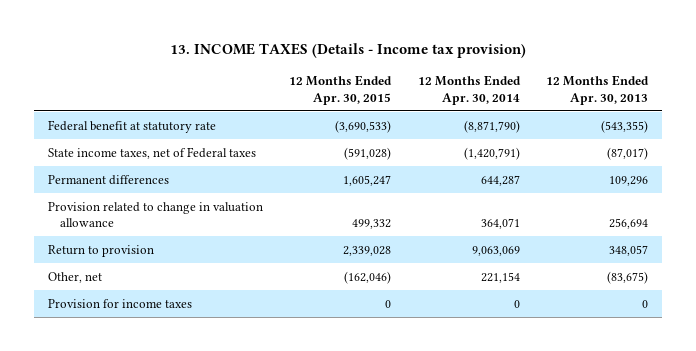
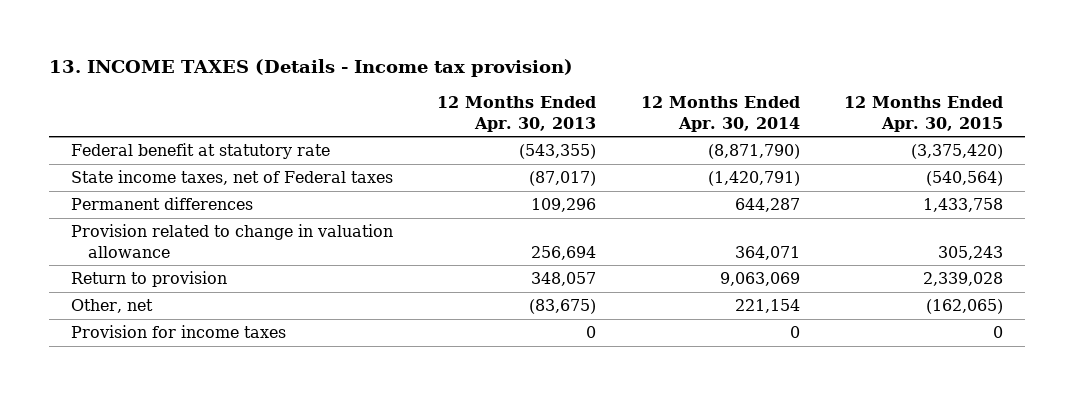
[335,119,392,133] (3,690,533) -> [911,144,1004,160] (3,375,420)
[344,146,392,160] (591,028) -> [926,171,1004,187] (540,564)
[343,174,392,186] 1,605,247 -> [923,198,1004,213] 1,433,758
[352,219,392,230] 499,332 -> [938,245,1004,260] 305,243
[344,270,392,284] (162,046) -> [926,299,1004,315] (162,065)

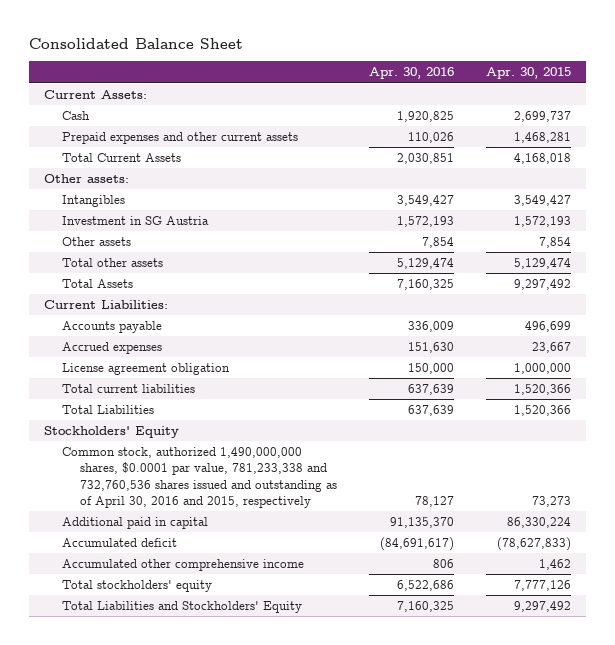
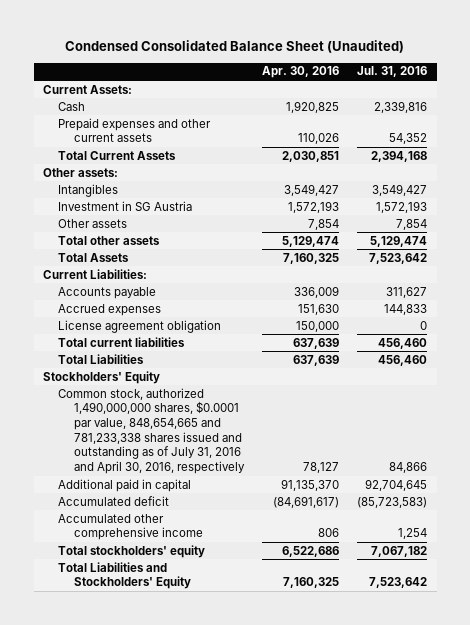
[28,37,243,49] Consolidated Balance Sheet -> [65,40,405,54] Condensed Consolidated Balance Sheet (Unaudited)
[485,67,571,80] Apr. 30, 2015 -> none
none -> [357,66,428,78] Jul. 31, 2016
[62,447,338,509] Common stock, authorized 1,490,000,000 shares, $0.0001 par value, 781,233,338 and 732,760,536 shares issued and outstanding as of April 30, 2016 and 2015, respectively -> [58,387,245,475] Common stock, authorized 1,490,000,000 shares, $0.0001 par value, 848,654,665 and 781,233,338 shares issued and outstanding as of July 31, 2016 and April 30, 2016, respectively

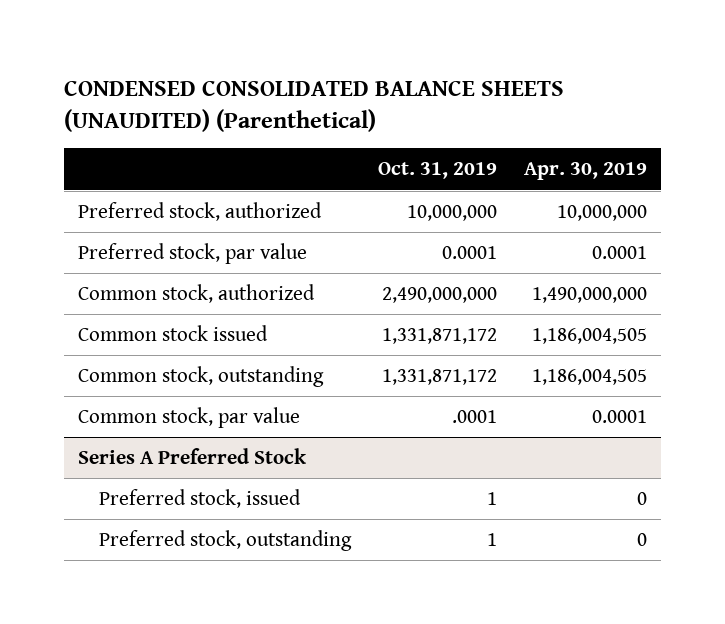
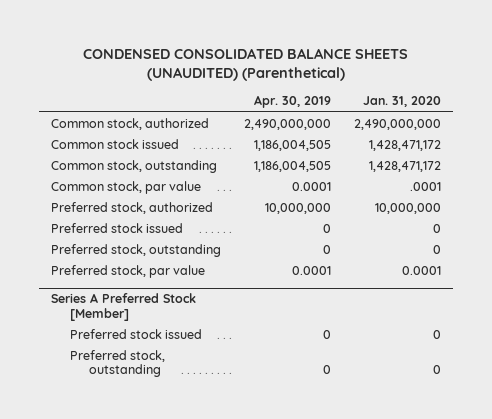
[378,162,498,180] Oct. 31, 2019 -> none
none -> [363,96,442,108] Jan. 31, 2020
[532,286,648,303] 1,490,000,000 -> [244,118,332,130] 2,490,000,000
[78,447,308,464] Series A Preferred Stock -> none
[78,201,323,221] Preferred stock, authorized -> [50,201,213,214] Preferred stock, authorized
[98,488,301,508] Preferred stock, issued -> [50,222,183,233] Preferred stock issued
[78,242,308,264] Preferred stock, par value -> [50,264,205,278] Preferred stock, par value
none -> [50,293,196,321] Series A Preferred Stock [Member]
none -> [70,328,203,339] Preferred stock issued
none -> [70,349,166,378] Preferred stock, outstanding

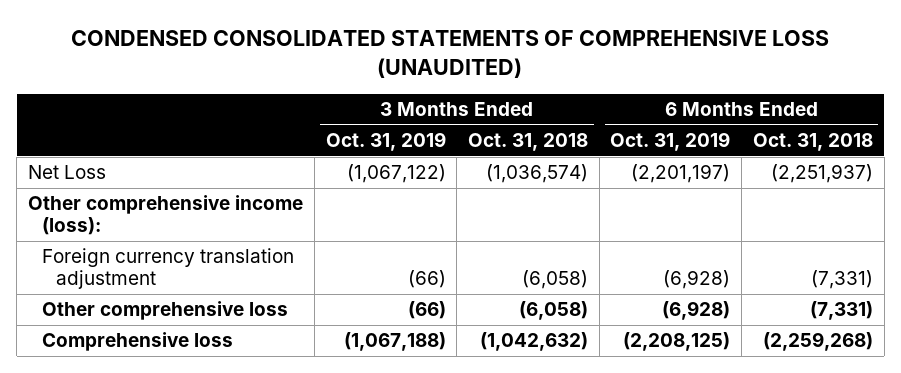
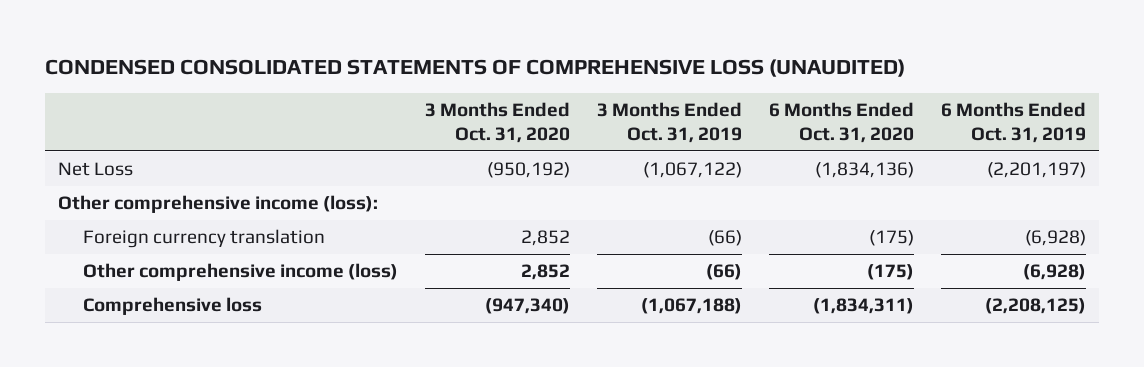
[467,133,588,152] Oct. 31, 2018 -> none
[752,133,873,152] Oct. 31, 2018 -> none
none -> [425,101,571,143] 3 Months Ended Oct. 31, 2020
none -> [768,101,914,143] 6 Months Ended Oct. 31, 2020
[42,248,295,290] Foreign currency translation adjustment -> [83,229,326,249] Foreign currency translation
[42,301,289,321] Other comprehensive loss -> [83,263,399,282] Other comprehensive income (loss)

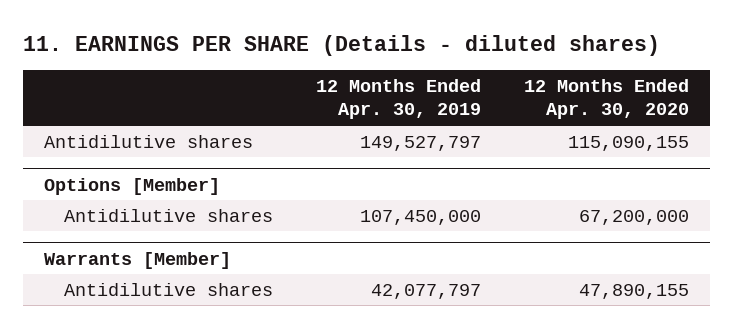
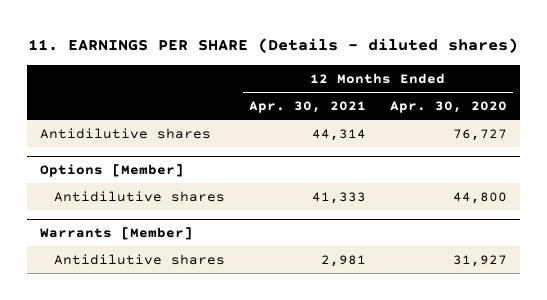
[316,78,482,120] 12 Months Ended Apr. 30, 2019 -> none
none -> [249,100,367,113] Apr. 30, 2021
[567,135,689,151] 115,090,155 -> [453,128,508,141] 76,727
[578,209,689,225] 67,200,000 -> [453,191,508,204] 44,800
[578,283,689,299] 47,890,155 -> [453,254,508,267] 31,927

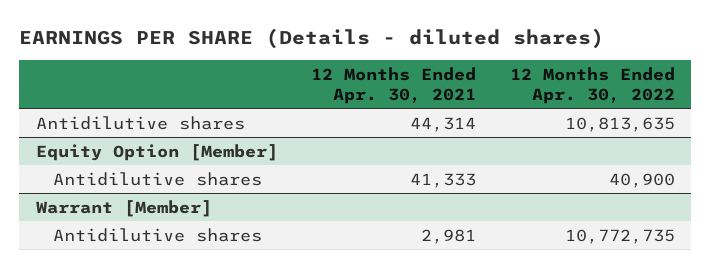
[28,38,519,54] 11. EARNINGS PER SHARE (Details - diluted shares) -> [19,28,605,50] EARNINGS PER SHARE (Details - diluted shares)
[390,100,508,113] Apr. 30, 2020 -> none
none -> [509,66,675,104] 12 Months Ended Apr. 30, 2022
[39,164,184,178] Options [Member] -> [36,143,279,161] Equity Option [Member]
[39,227,193,241] Warrants [Member] -> [36,199,213,217] Warrant [Member]

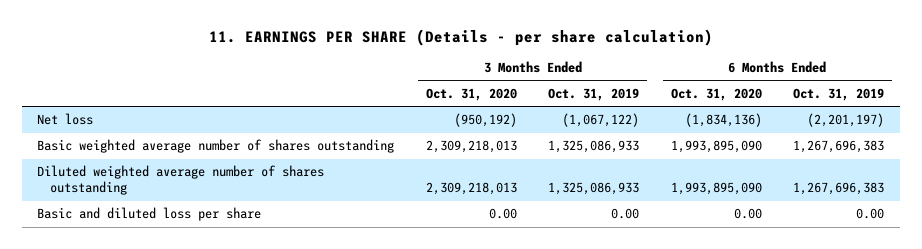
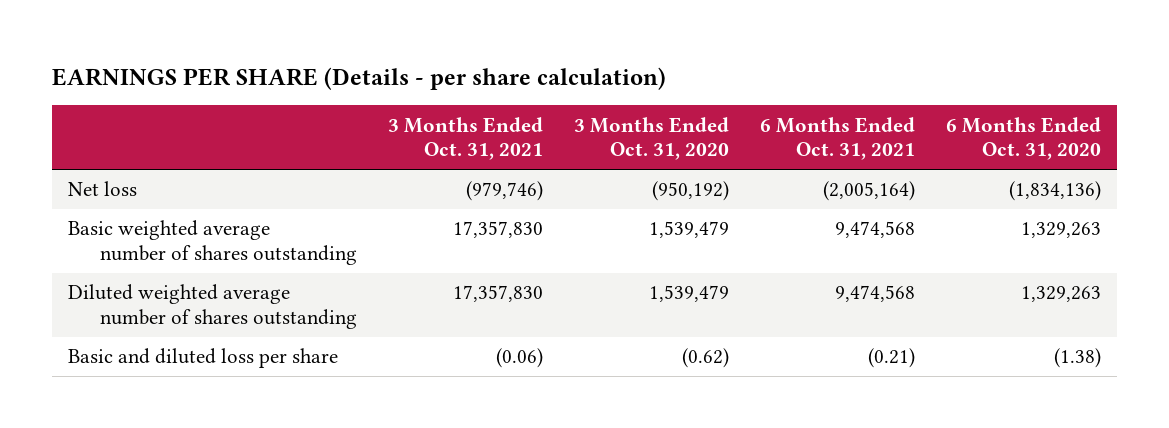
[208,28,713,46] 11. EARNINGS PER SHARE (Details - per share calculation) -> [52,66,667,90] EARNINGS PER SHARE (Details - per share calculation)
[548,87,640,101] Oct. 31, 2019 -> none
[793,87,885,101] Oct. 31, 2019 -> none
none -> [387,116,543,161] 3 Months Ended Oct. 31, 2021
none -> [760,116,916,161] 6 Months Ended Oct. 31, 2021
[425,140,517,154] 2,309,218,013 -> [649,221,730,239] 1,539,479
[670,140,762,154] 1,993,895,090 -> [1021,222,1102,239] 1,329,263
[425,182,517,196] 2,309,218,013 -> [649,285,730,303] 1,539,479
[670,182,762,196] 1,993,895,090 -> [1021,286,1102,303] 1,329,263
[488,208,517,220] 0.00 -> [682,348,730,369] (0.62)
[733,208,762,220] 0.00 -> [1054,348,1102,369] (1.38)

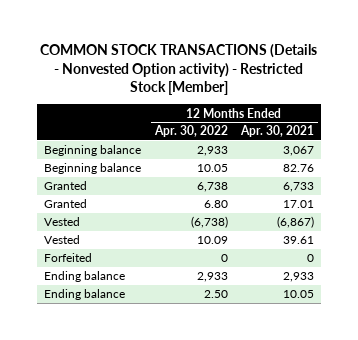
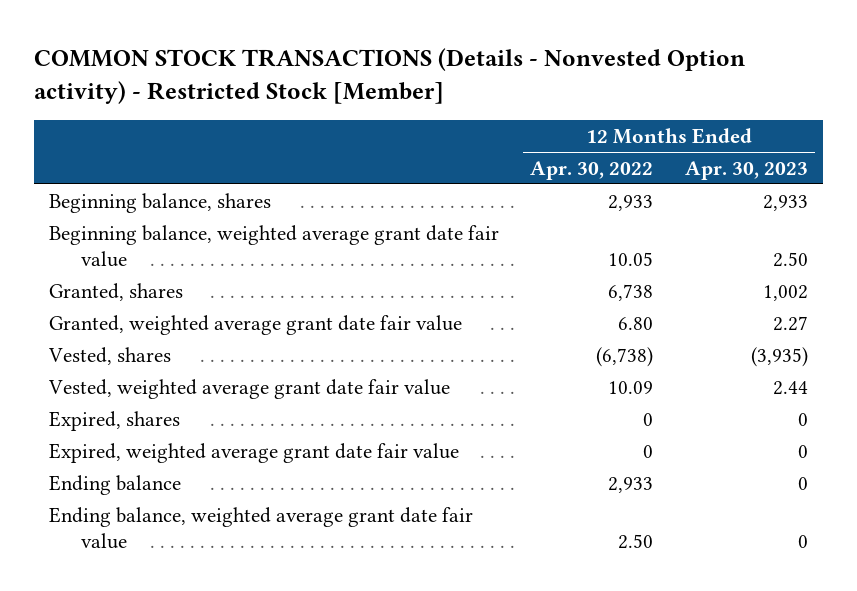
[240,125,315,138] Apr. 30, 2021 -> none
none -> [684,160,808,180] Apr. 30, 2023
[43,253,92,263] Forfeited -> none
[43,145,141,157] Beginning balance -> [49,192,272,213] Beginning balance, shares
[43,163,141,175] Beginning balance -> [49,224,500,268] Beginning balance, weighted average grant date fair value
[43,181,87,191] Granted -> [49,282,184,301] Granted, shares
[43,199,87,209] Granted -> [49,314,463,335] Granted, weighted average grant date fair value
[43,217,80,227] Vested -> [48,346,172,365] Vested, shares
[43,235,80,245] Vested -> [48,378,451,399] Vested, weighted average grant date fair value
none -> [49,410,181,431] Expired, shares
none -> [49,442,460,463] Expired, weighted average grant date fair value
[43,289,125,301] Ending balance -> [49,506,474,550] Ending balance, weighted average grant date fair value

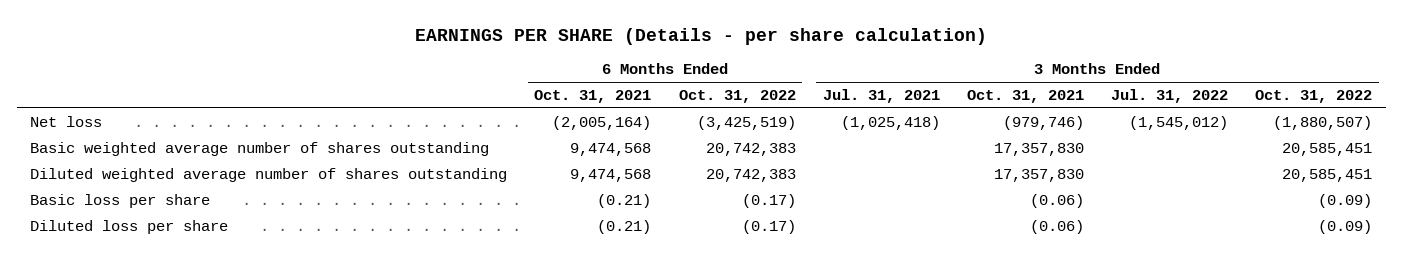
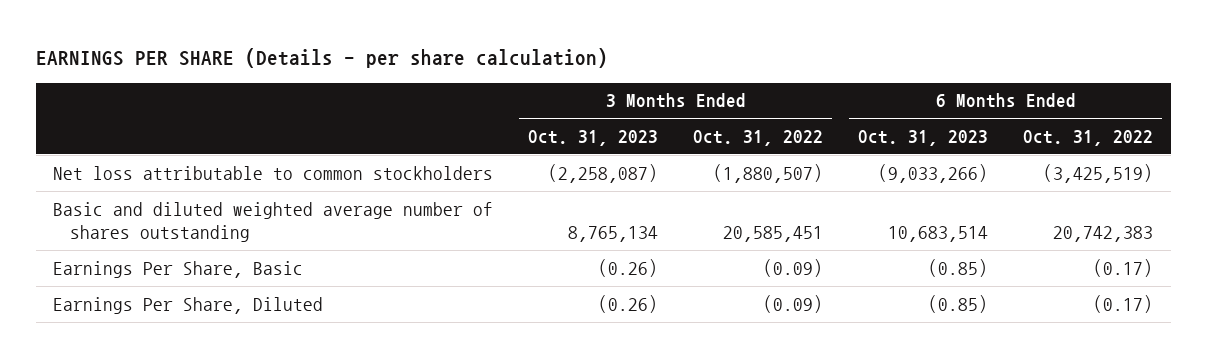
[534,90,652,104] Oct. 31, 2021 -> none
[822,89,940,104] Jul. 31, 2021 -> none
[966,90,1084,104] Oct. 31, 2021 -> none
[1111,89,1229,104] Jul. 31, 2022 -> none
none -> [528,129,659,146] Oct. 31, 2023
none -> [858,129,989,146] Oct. 31, 2023
[30,167,508,182] Diluted weighted average number of shares outstanding -> none
[30,115,103,127] Net loss -> [53,165,494,180] Net loss attributable to common stockholders
[30,141,490,156] Basic weighted average number of shares outstanding -> [53,201,494,242] Basic and diluted weighted average number of shares outstanding
[30,193,211,208] Basic loss per share -> [53,260,304,278] Earnings Per Share, Basic
[30,219,229,234] Diluted loss per share -> [53,296,324,314] Earnings Per Share, Diluted

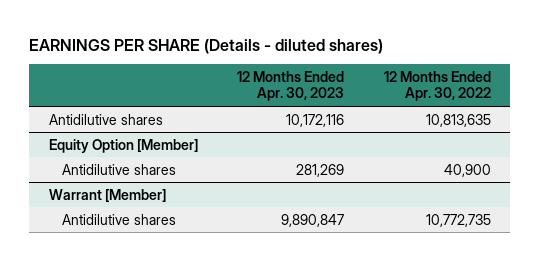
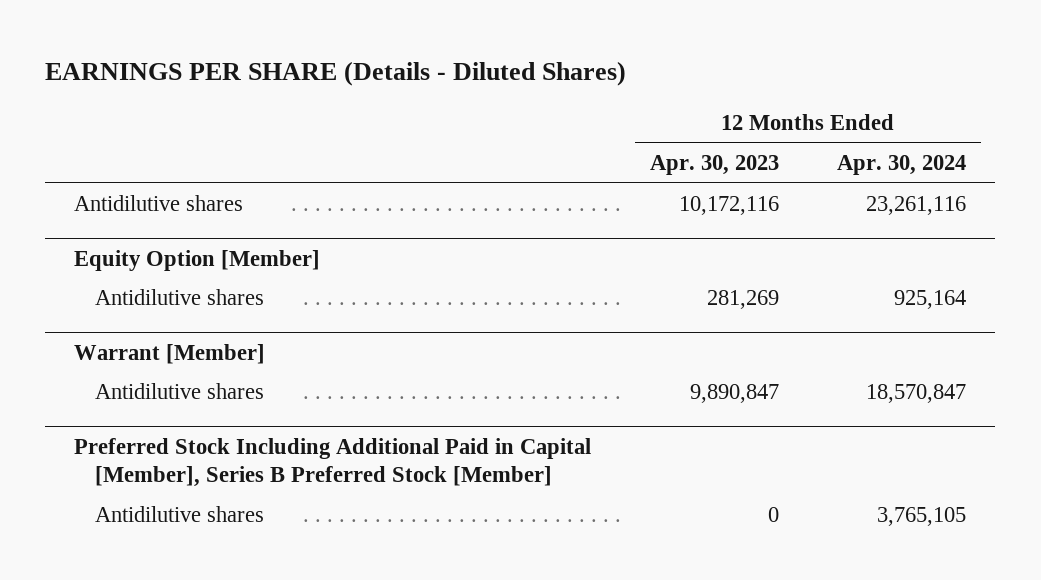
[29,38,384,54] EARNINGS PER SHARE (Details - diluted shares) -> [45,61,627,87] EARNINGS PER SHARE (Details - Diluted Shares)
[383,71,491,102] 12 Months Ended Apr. 30, 2022 -> none
none -> [837,155,967,176] Apr. 30, 2024
none -> [74,437,592,488] Preferred Stock Including Additional Paid in Capital [Member], Series B Preferred Stock [Member]
none -> [94,506,264,523] Antidilutive shares

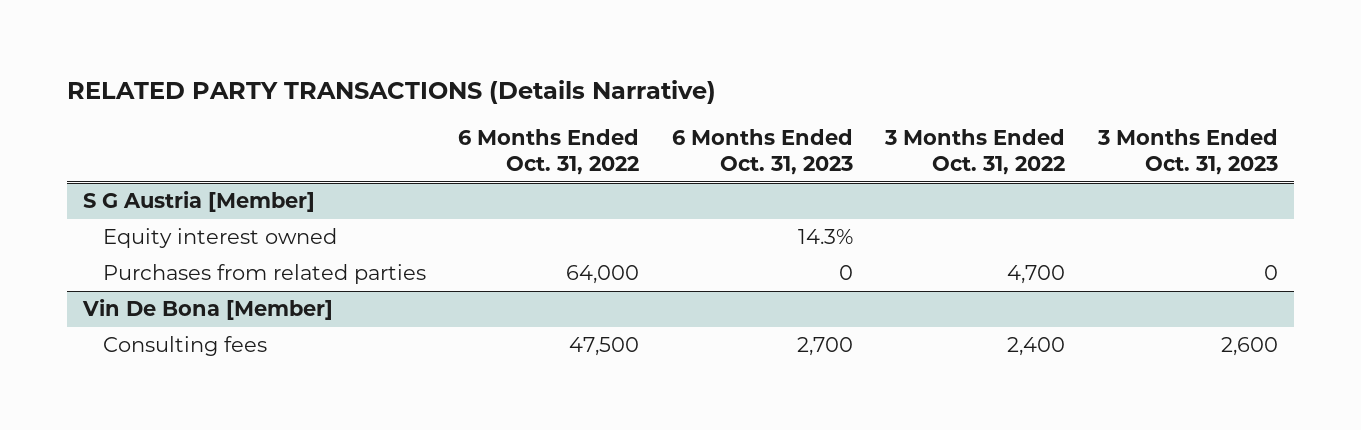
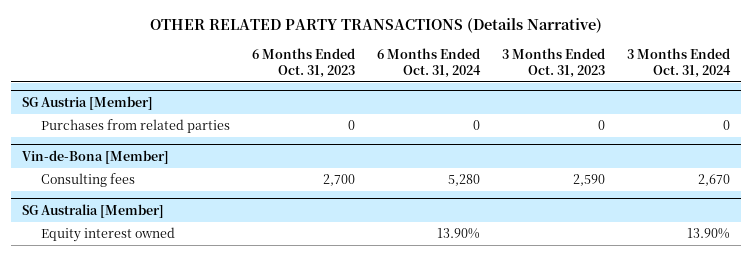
[66,80,716,105] RELATED PARTY TRANSACTIONS (Details Narrative) -> [150,18,603,34] OTHER RELATED PARTY TRANSACTIONS (Details Narrative)
[458,129,640,176] 6 Months Ended Oct. 31, 2022 -> none
[884,129,1066,176] 3 Months Ended Oct. 31, 2022 -> none
none -> [377,48,482,79] 6 Months Ended Oct. 31, 2024
none -> [627,48,732,79] 3 Months Ended Oct. 31, 2024
[103,228,338,249] Equity interest owned -> none
[82,191,315,213] S G Austria [Member] -> [21,96,153,111] SG Austria [Member]
[81,299,333,321] Vin De Bona [Member] -> [21,150,169,165] Vin-de-Bona [Member]
[1220,337,1278,357] 2,600 -> [573,174,606,187] 2,590
none -> [21,204,164,219] SG Australia [Member]
none -> [41,227,176,243] Equity interest owned

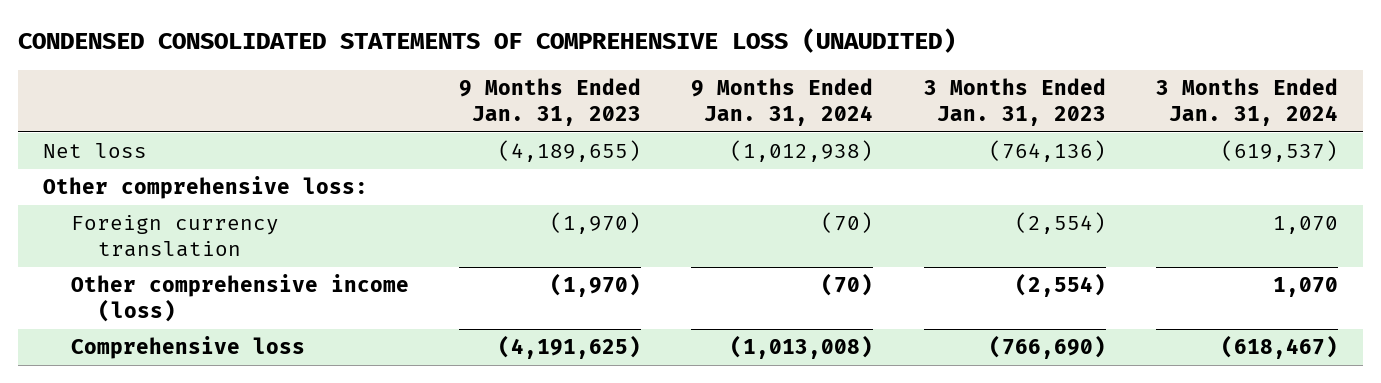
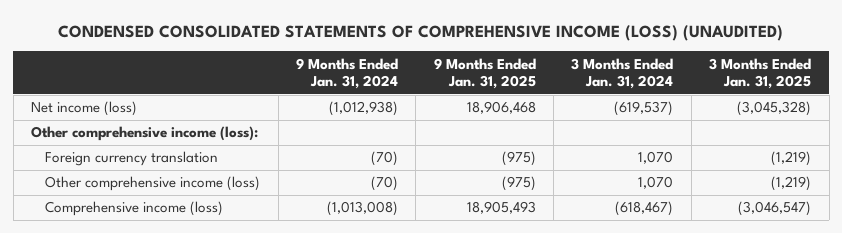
[17,28,956,54] CONDENSED CONSOLIDATED STATEMENTS OF COMPREHENSIVE LOSS (UNAUDITED) -> [58,24,784,41] CONDENSED CONSOLIDATED STATEMENTS OF COMPREHENSIVE INCOME (LOSS) (UNAUDITED)
[458,77,641,126] 9 Months Ended Jan. 31, 2023 -> none
[923,77,1106,126] 3 Months Ended Jan. 31, 2023 -> none
none -> [433,57,536,90] 9 Months Ended Jan. 31, 2025
none -> [709,57,812,90] 3 Months Ended Jan. 31, 2025
[43,142,148,158] Net loss -> [31,101,138,117] Net income (loss)
[43,175,369,199] Other comprehensive loss: -> [31,126,259,142] Other comprehensive income (loss):
[70,335,305,359] Comprehensive loss -> [45,201,224,217] Comprehensive income (loss)

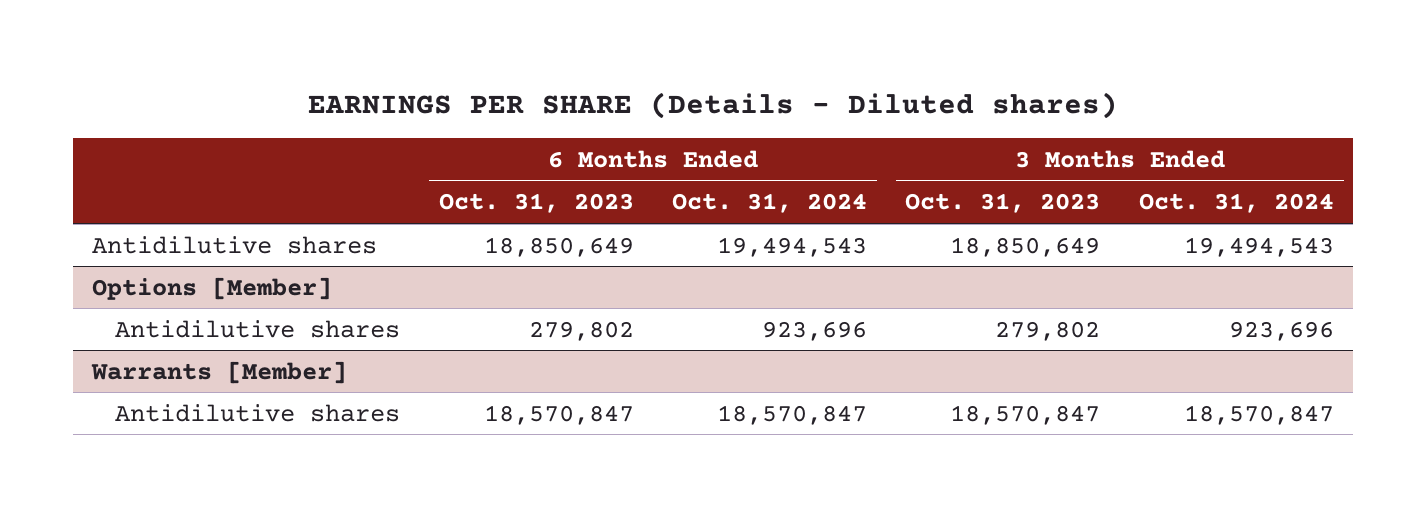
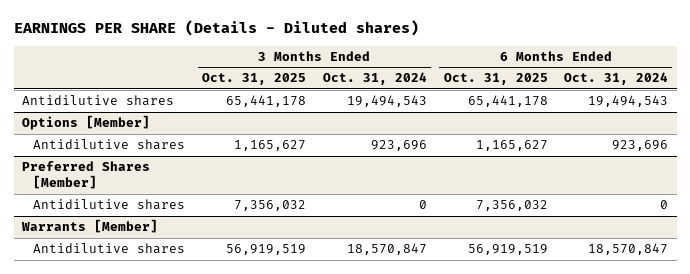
[438,193,634,214] Oct. 31, 2023 -> none
[905,193,1101,214] Oct. 31, 2023 -> none
none -> [201,73,306,86] Oct. 31, 2025
none -> [443,73,548,86] Oct. 31, 2025
none -> [21,161,150,190] Preferred Shares [Member]
none -> [33,199,186,211] Antidilutive shares

